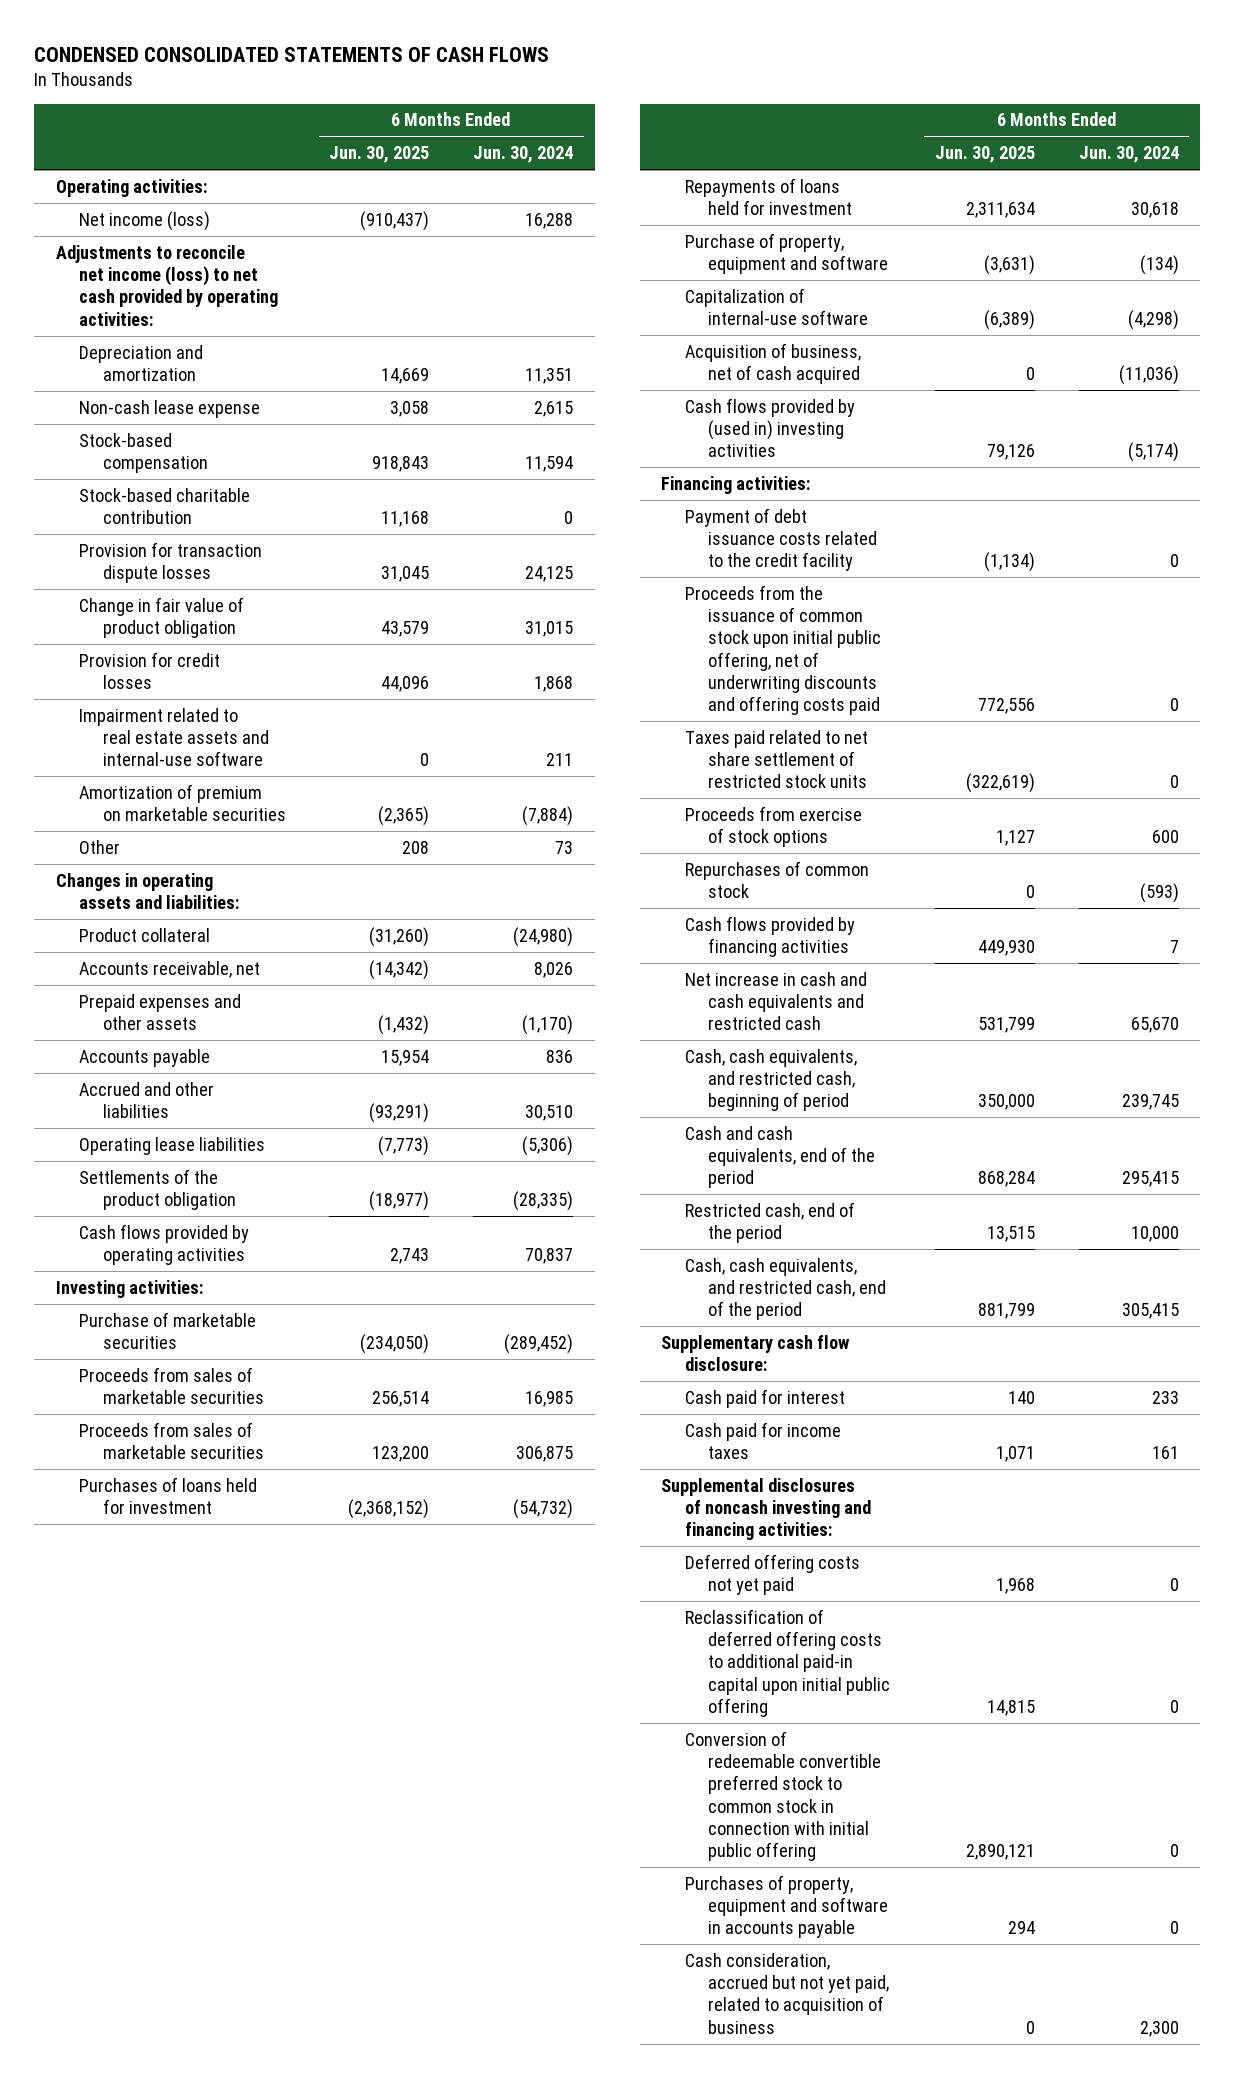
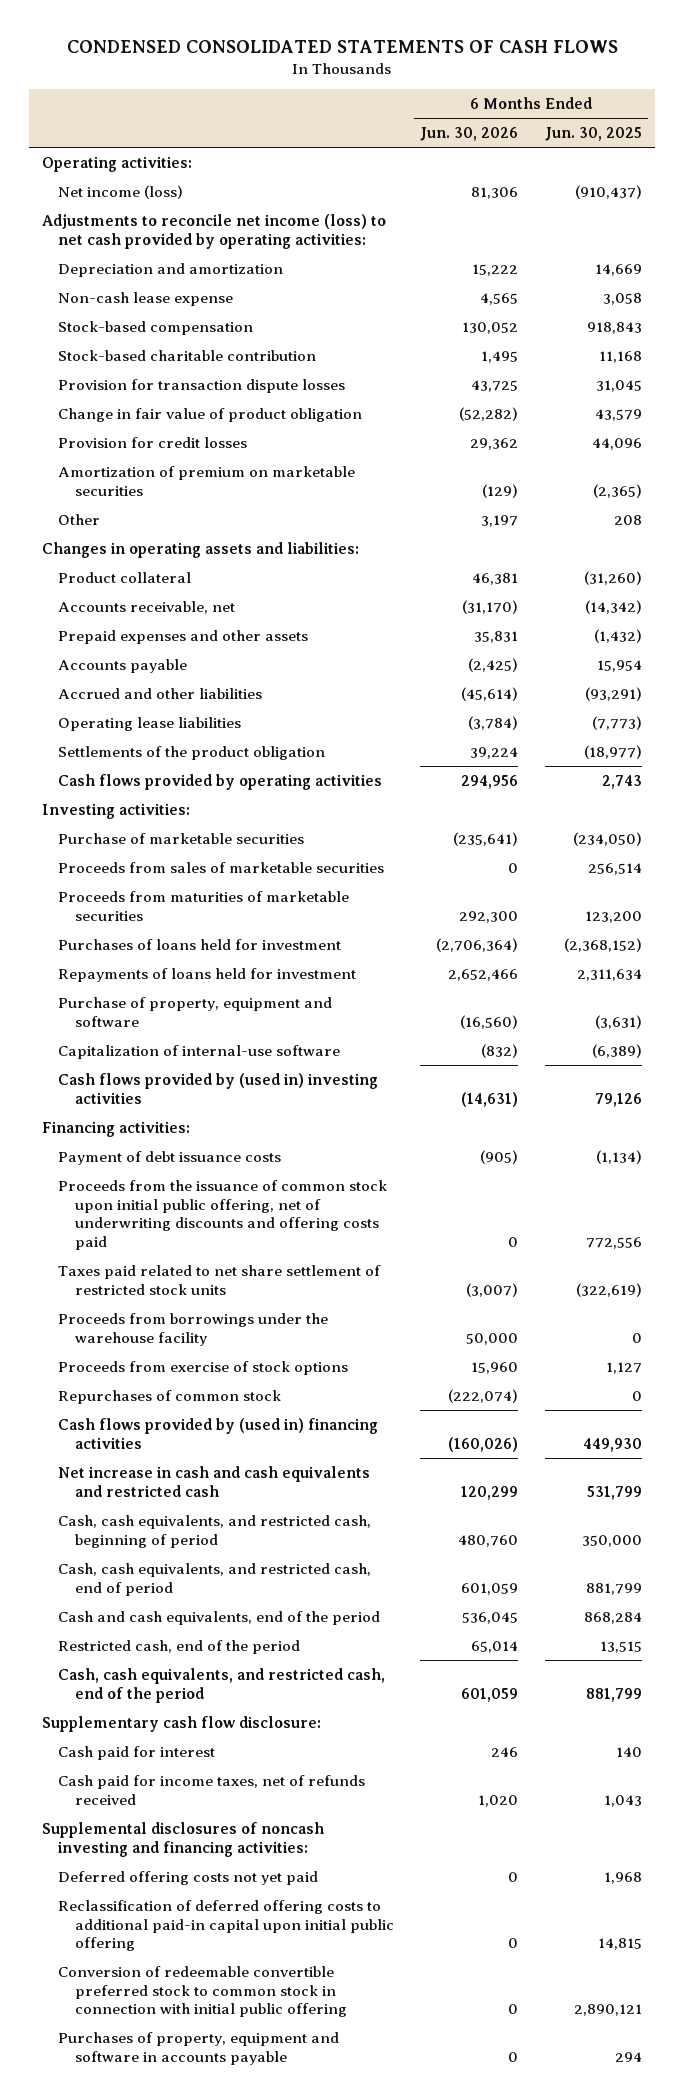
[473,146,574,164] Jun. 30, 2024 -> none
none -> [420,127,519,142] Jun. 30, 2026
[79,707,269,767] Impairment related to real estate assets and internal-use software -> none
[79,1421,264,1460] Proceeds from sales of marketable securities -> [58,890,350,921] Proceeds from maturities of marketable securities
[684,342,861,385] Acquisition of business, net of cash acquired -> none
[684,507,878,572] Payment of debt issuance costs related to the credit facility -> [58,1150,282,1165] Payment of debt issuance costs
none -> [58,1312,329,1346] Proceeds from borrowings under the warehouse facility
[684,915,855,958] Cash flows provided by financing activities -> [58,1417,379,1449] Cash flows provided by (used in) financing activities
none -> [58,1562,372,1596] Cash, cash equivalents, and restricted cash, end of period
[684,1421,841,1460] Cash paid for income taxes -> [58,1774,366,1805] Cash paid for income taxes, net of refunds received
[995,1446,1035,1463] 1,071 -> [603,1794,642,1807] 1,043
[684,1952,890,2034] Cash consideration, accrued but not yet paid, related to acquisition of business -> none

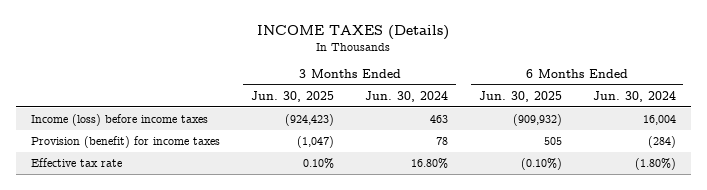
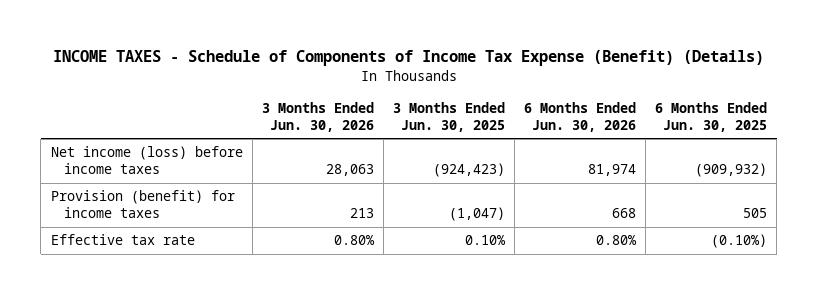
[257,24,450,40] INCOME TAXES (Details) -> [52,50,764,67] INCOME TAXES - Schedule of Components of Income Tax Expense (Benefit) (Details)
[364,91,448,103] Jun. 30, 2024 -> none
[592,91,676,103] Jun. 30, 2024 -> none
none -> [261,101,374,132] 3 Months Ended Jun. 30, 2026
none -> [524,101,637,132] 6 Months Ended Jun. 30, 2026
[31,114,209,127] Income (loss) before income taxes -> [50,146,243,175] Net income (loss) before income taxes

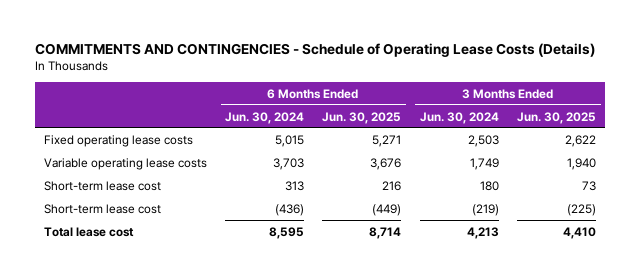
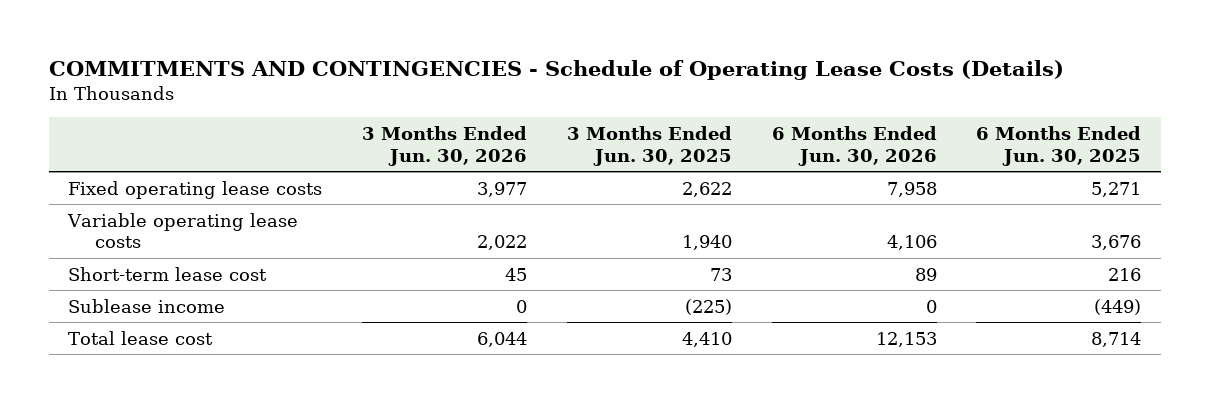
[225,111,305,124] Jun. 30, 2024 -> none
[419,111,499,124] Jun. 30, 2024 -> none
none -> [362,125,528,166] 3 Months Ended Jun. 30, 2026
none -> [771,125,937,166] 6 Months Ended Jun. 30, 2026
[43,203,161,214] Short-term lease cost -> [68,298,226,313] Sublease income

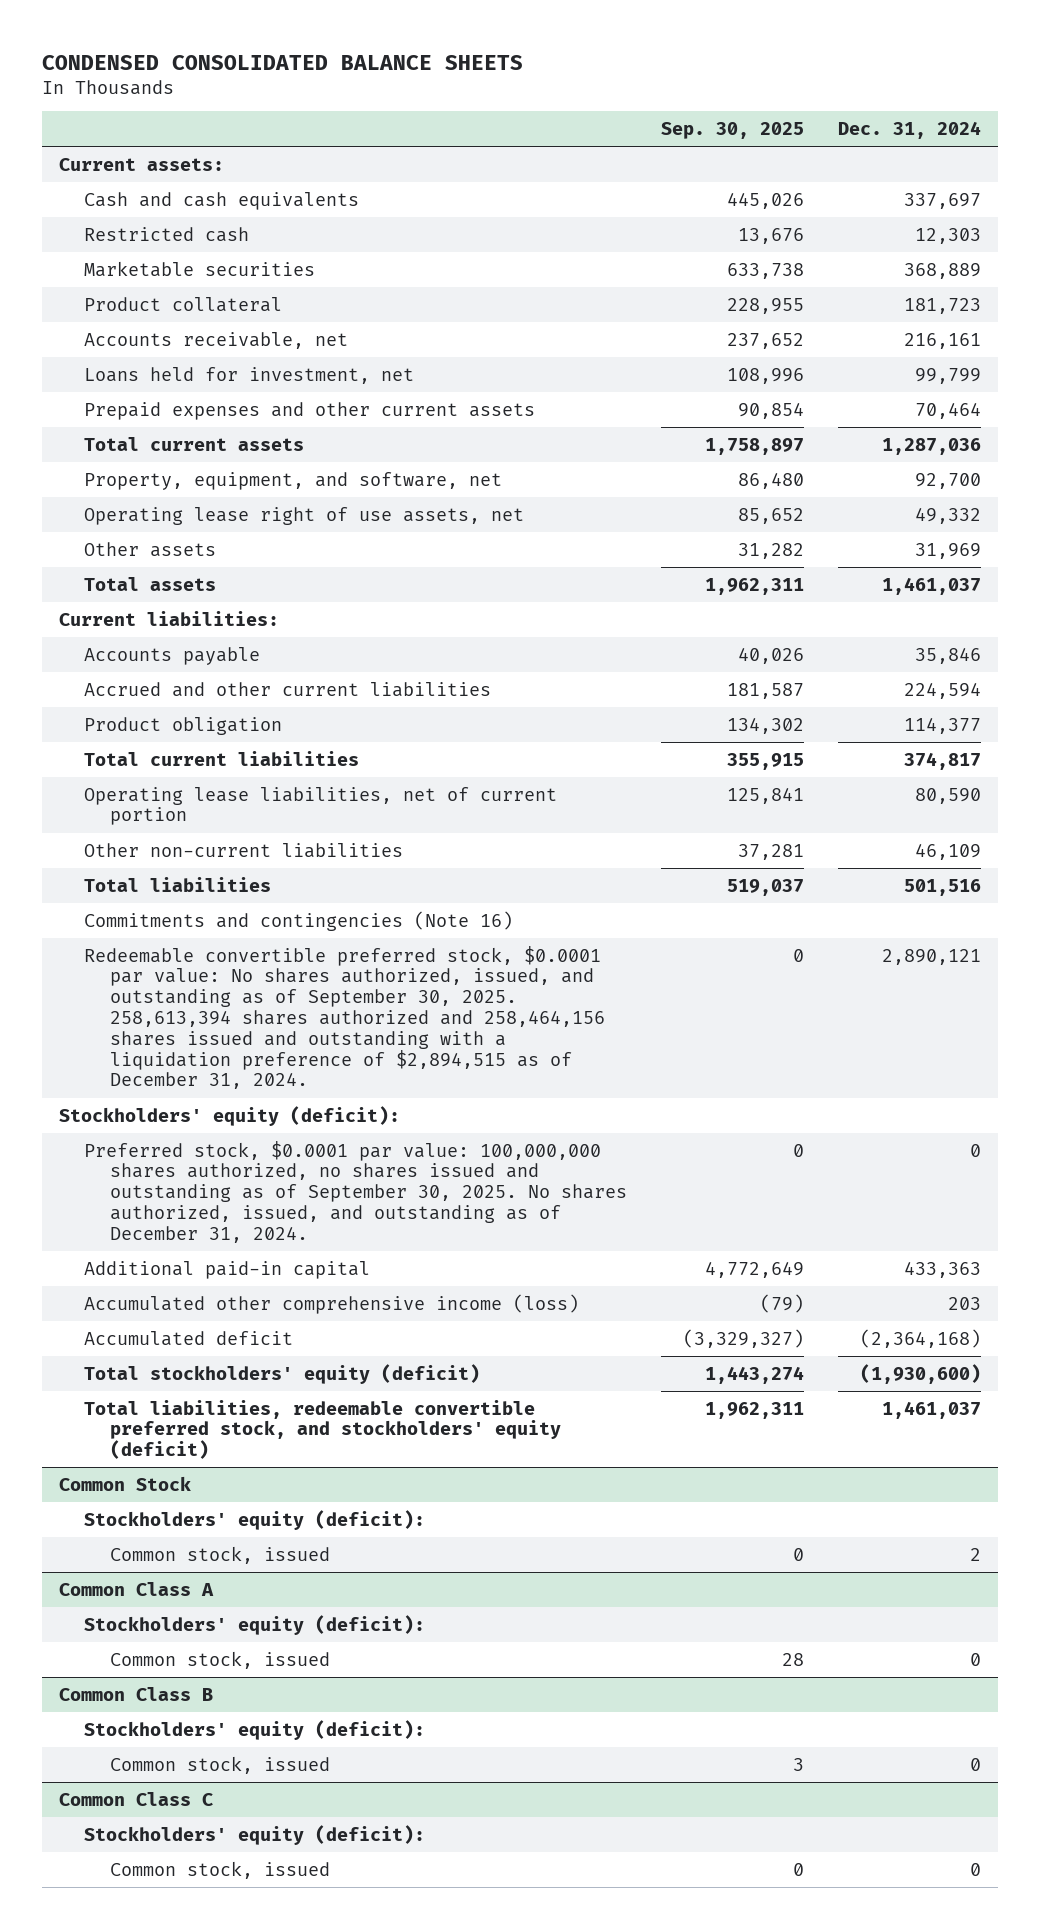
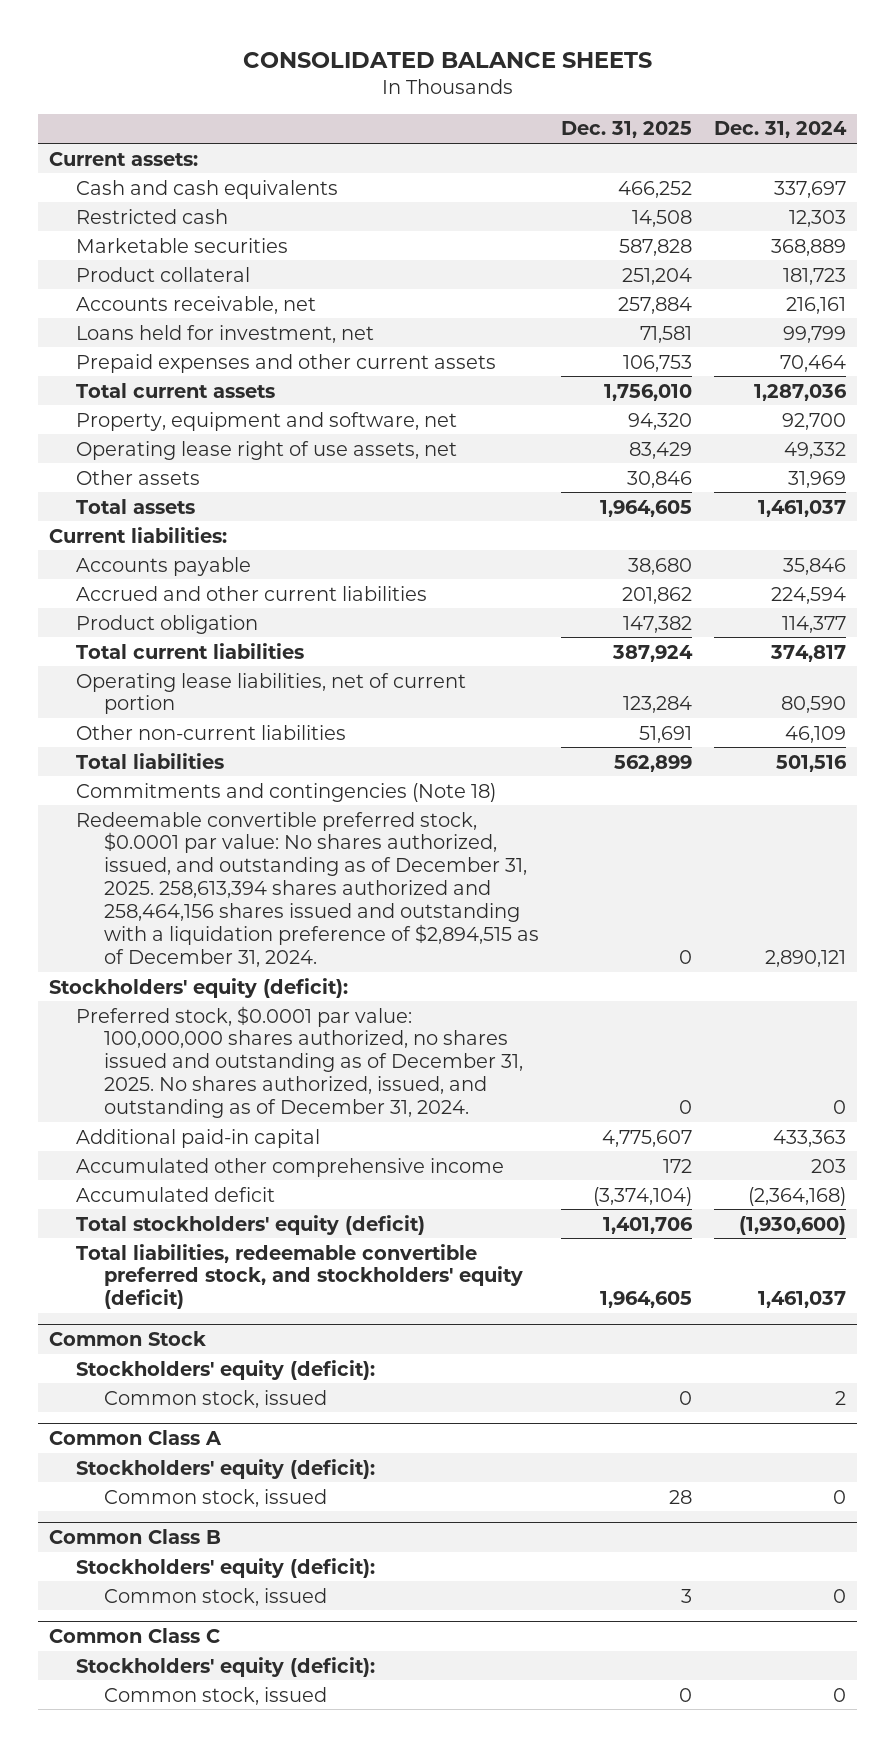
[41,54,523,70] CONDENSED CONSOLIDATED BALANCE SHEETS -> [242,52,652,69] CONSOLIDATED BALANCE SHEETS
[660,122,804,140] Sep. 30, 2025 -> none
none -> [560,121,692,139] Dec. 31, 2025
[84,471,503,490] Property, equipment, and software, net -> [76,411,458,431] Property, equipment and software, net
[84,910,514,931] Commitments and contingencies (Note 16) -> [76,782,497,802] Commitments and contingencies (Note 18)
[84,945,606,1090] Redeemable convertible preferred stock, $0.0001 par value: No shares authorized, issued, and outstanding as of September 30, 2025. 258,613,394 shares authorized and 258,464,156 shares issued and outstanding with a liquidation preference of $2,894,515 as of December 31, 2024. -> [76,811,539,967] Redeemable convertible preferred stock, $0.0001 par value: No shares authorized, issued, and outstanding as of December 31, 2025. 258,613,394 shares authorized and 258,464,156 shares issued and outstanding with a liquidation preference of $2,894,515 as of December 31, 2024.
[84,1140,628,1243] Preferred stock, $0.0001 par value: 100,000,000 shares authorized, no shares issued and outstanding as of September 30, 2025. No shares authorized, issued, and outstanding as of December 31, 2024. -> [76,1005,523,1119] Preferred stock, $0.0001 par value: 100,000,000 shares authorized, no shares issued and outstanding as of December 31, 2025. No shares authorized, issued, and outstanding as of December 31, 2024.
[84,1293,580,1314] Accumulated other comprehensive income (loss) -> [76,1157,505,1177] Accumulated other comprehensive income

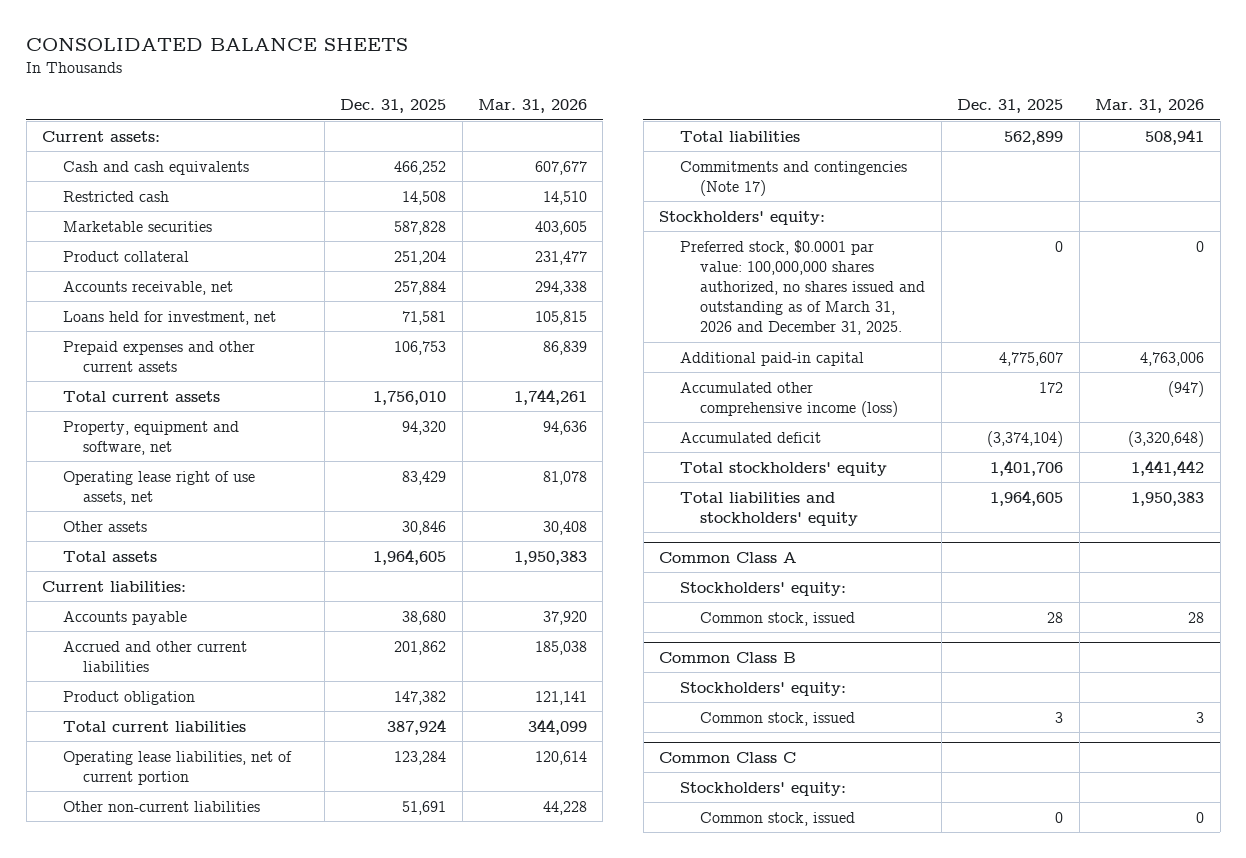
[714,121,848,139] Dec. 31, 2024 -> none
none -> [477,99,587,114] Mar. 31, 2026
[76,811,539,967] Redeemable convertible preferred stock, $0.0001 par value: No shares authorized, issued, and outstanding as of December 31, 2025. 258,613,394 shares authorized and 258,464,156 shares issued and outstanding with a liquidation preference of $2,894,515 as of December 31, 2024. -> none
[76,782,497,802] Commitments and contingencies (Note 18) -> [679,160,907,196] Commitments and contingencies (Note 17)
[48,977,348,998] Stockholders' equity (deficit): -> [659,210,826,225] Stockholders' equity:
[76,1005,523,1119] Preferred stock, $0.0001 par value: 100,000,000 shares authorized, no shares issued and outstanding as of December 31, 2025. No shares authorized, issued, and outstanding as of December 31, 2024. -> [679,239,926,336] Preferred stock, $0.0001 par value: 100,000,000 shares authorized, no shares issued and outstanding as of March 31, 2026 and December 31, 2025.
[76,1157,505,1177] Accumulated other comprehensive income -> [679,381,899,417] Accumulated other comprehensive income (loss)
[48,1330,206,1346] Common Stock -> none
[76,1359,376,1380] Stockholders' equity (deficit): -> none
[103,1389,327,1408] Common stock, issued -> none
[76,1214,426,1235] Total stockholders' equity (deficit) -> [679,461,887,476] Total stockholders' equity
[76,1243,523,1310] Total liabilities, redeemable convertible preferred stock, and stockholders' equity (deficit) -> [679,491,859,526] Total liabilities and stockholders' equity
[76,1458,376,1479] Stockholders' equity (deficit): -> [679,581,846,596] Stockholders' equity:
[76,1557,376,1578] Stockholders' equity (deficit): -> [679,681,846,696] Stockholders' equity:
[76,1656,376,1677] Stockholders' equity (deficit): -> [679,781,846,796] Stockholders' equity:

